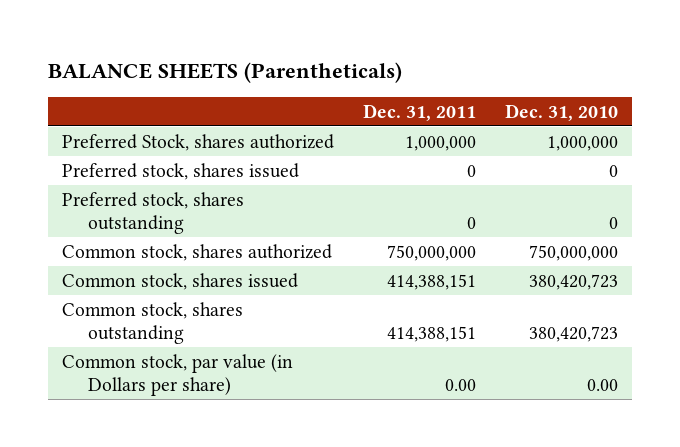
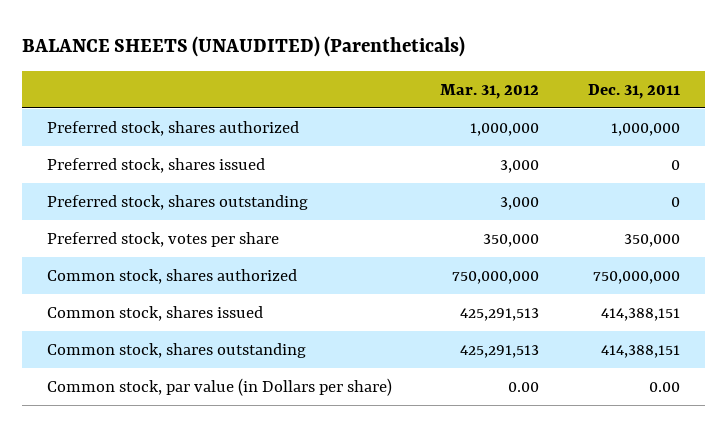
[47,61,402,83] BALANCE SHEETS (Parentheticals) -> [22,35,466,57] BALANCE SHEETS (UNAUDITED) (Parentheticals)
[504,103,618,121] Dec. 31, 2010 -> none
none -> [440,83,540,99] Mar. 31, 2012
[62,133,335,151] Preferred Stock, shares authorized -> [46,120,299,136] Preferred stock, shares authorized
none -> [46,231,279,247] Preferred stock, votes per share

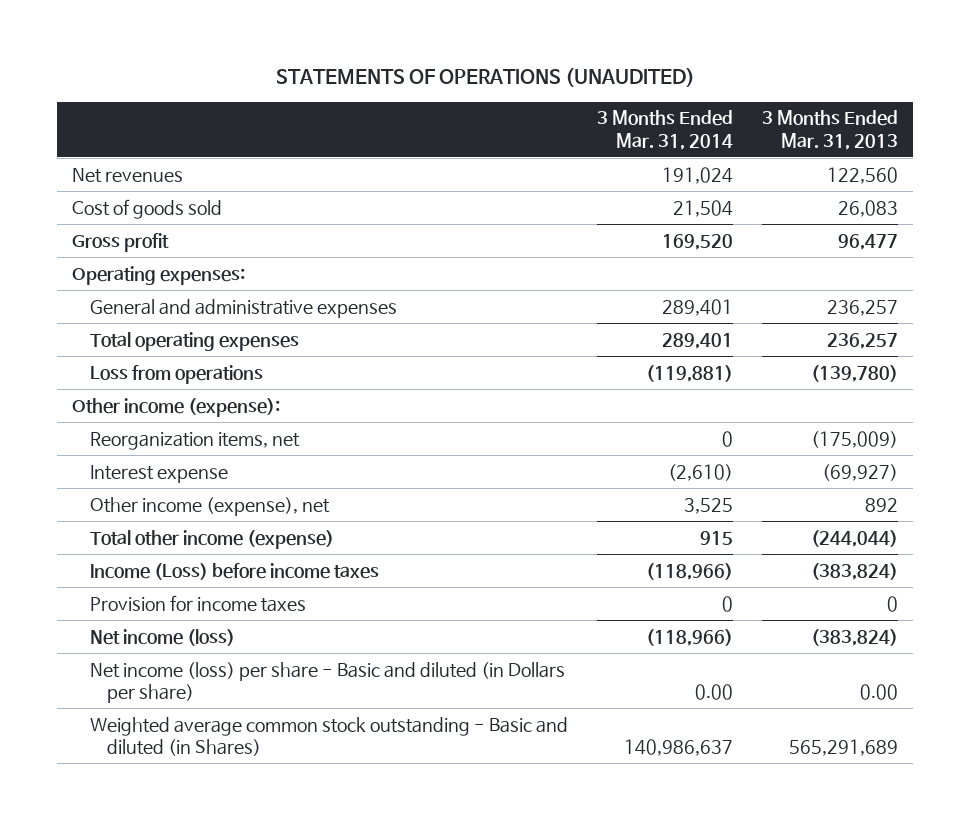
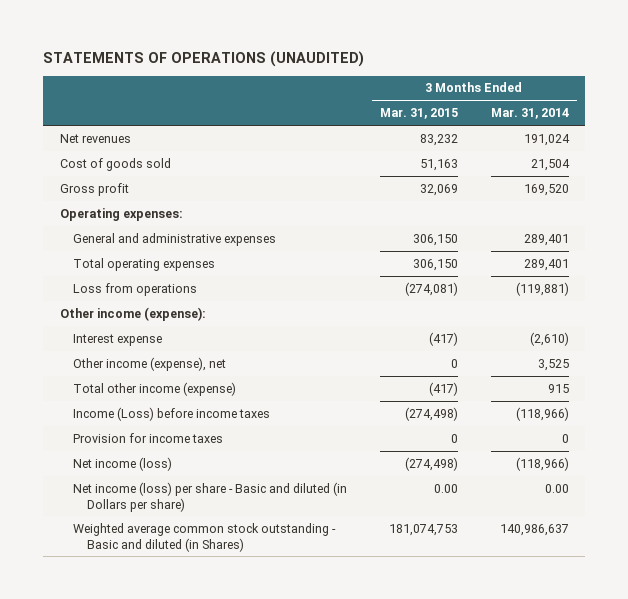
[762,110,899,150] 3 Months Ended Mar. 31, 2013 -> none
none -> [379,108,458,120] Mar. 31, 2015
[89,431,300,450] Reorganization items, net -> none

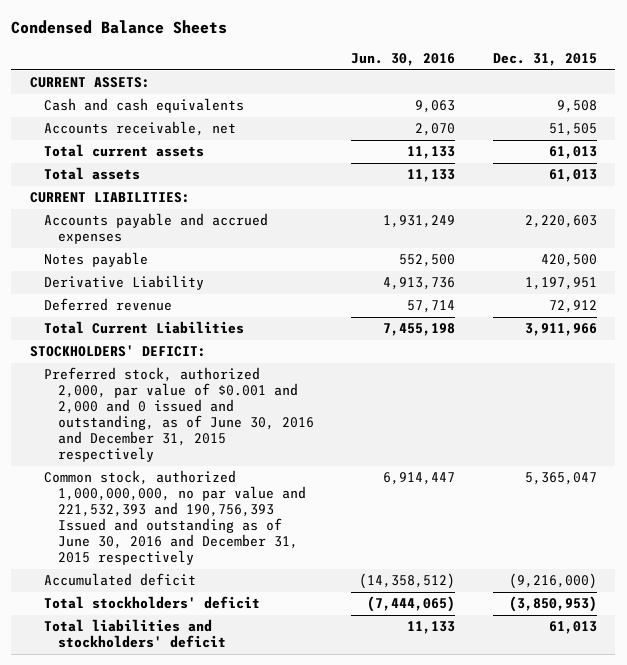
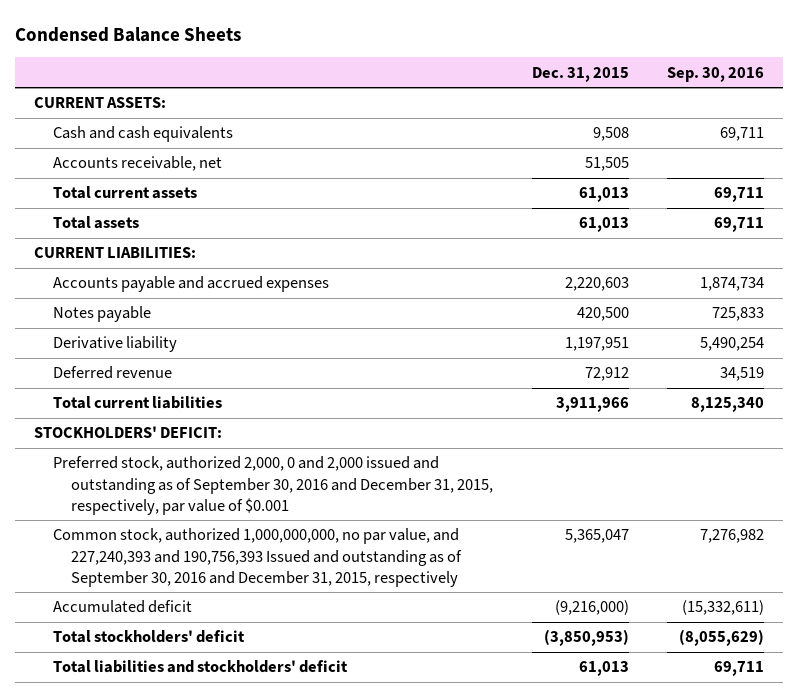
[351,52,456,66] Jun. 30, 2016 -> none
none -> [667,66,765,82] Sep. 30, 2016
[43,275,204,291] Derivative Liability -> [52,336,177,353] Derivative liability
[43,321,244,335] Total Current Liabilities -> [52,396,222,410] Total current liabilities
[43,367,314,463] Preferred stock, authorized 2,000, par value of $0.001 and 2,000 and 0 issued and outstanding, as of June 30, 2016 and December 31, 2015 respectively -> [52,456,494,515] Preferred stock, authorized 2,000, 0 and 2,000 issued and outstanding as of September 30, 2016 and December 31, 2015, respectively, par value of $0.001
[43,470,306,566] Common stock, authorized 1,000,000,000, no par value and 221,532,393 and 190,756,393 Issued and outstanding as of June 30, 2016 and December 31, 2015 respectively -> [52,528,463,587] Common stock, authorized 1,000,000,000, no par value, and 227,240,393 and 190,756,393 Issued and outstanding as of September 30, 2016 and December 31, 2015, respectively

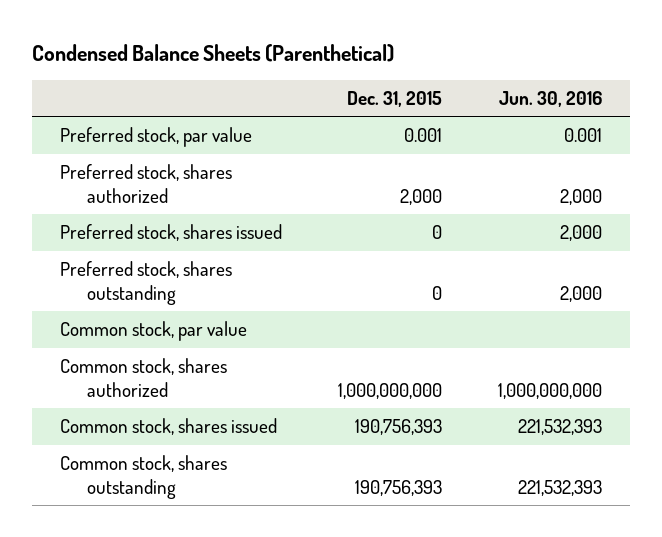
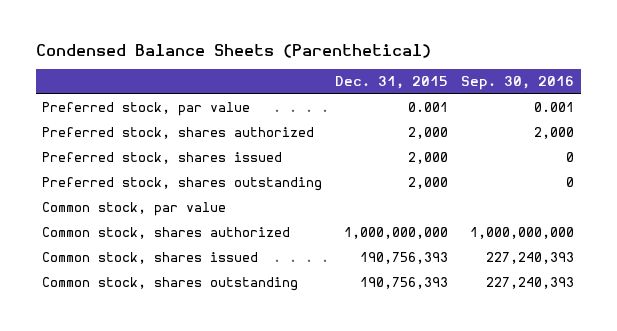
[498,90,602,107] Jun. 30, 2016 -> none
none -> [461,76,575,91] Sep. 30, 2016
[431,225,442,240] 0 -> [408,152,449,165] 2,000
[431,285,442,300] 0 -> [408,177,449,190] 2,000

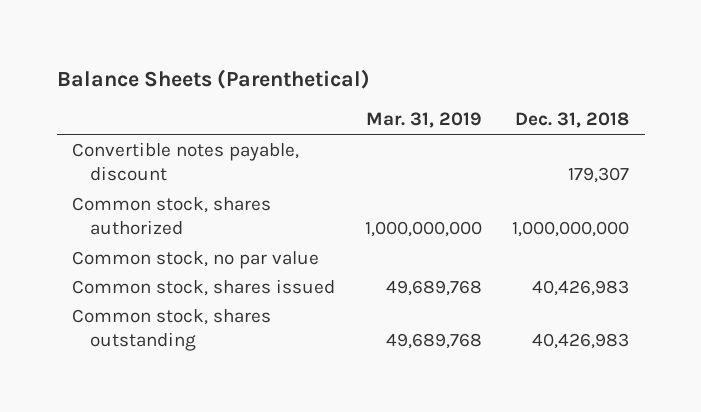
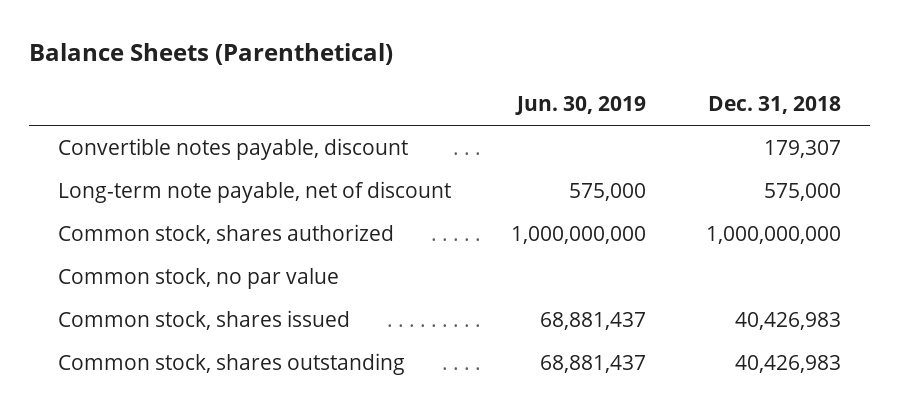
[366,112,483,129] Mar. 31, 2019 -> none
none -> [515,96,647,116] Jun. 30, 2019
none -> [58,180,452,203] Long-term note payable, net of discount

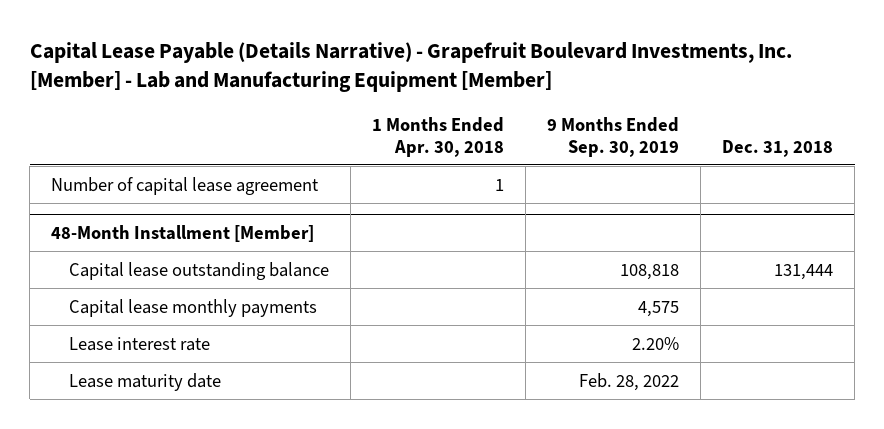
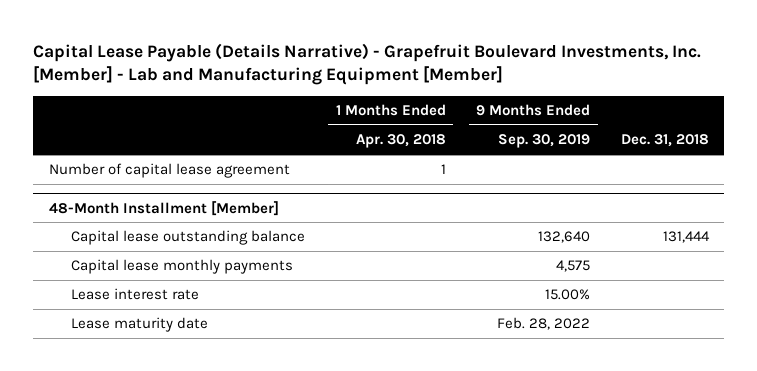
[620,263,680,280] 108,818 -> [538,231,591,244] 132,640
[632,336,680,350] 2.20% -> [545,289,591,301] 15.00%

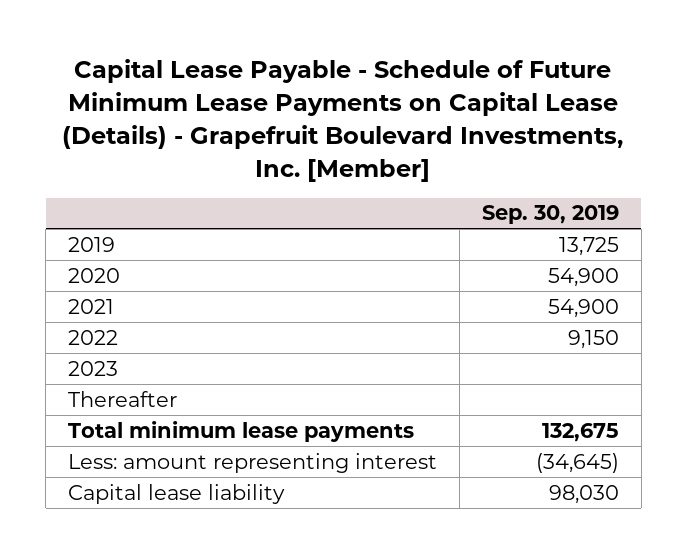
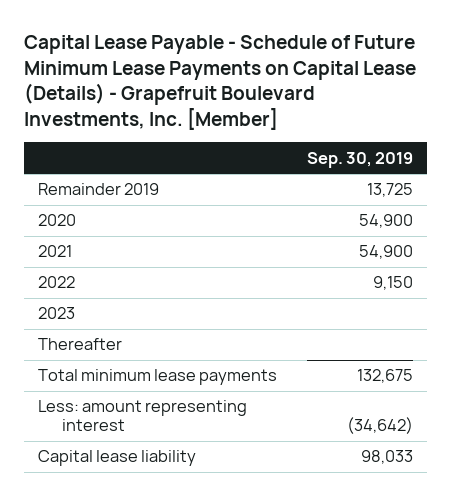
[68,236,116,252] 2019 -> [38,183,160,196] Remainder 2019
[535,452,619,473] (34,645) -> [346,417,413,435] (34,642)
[548,484,619,504] 98,030 -> [360,450,413,465] 98,033

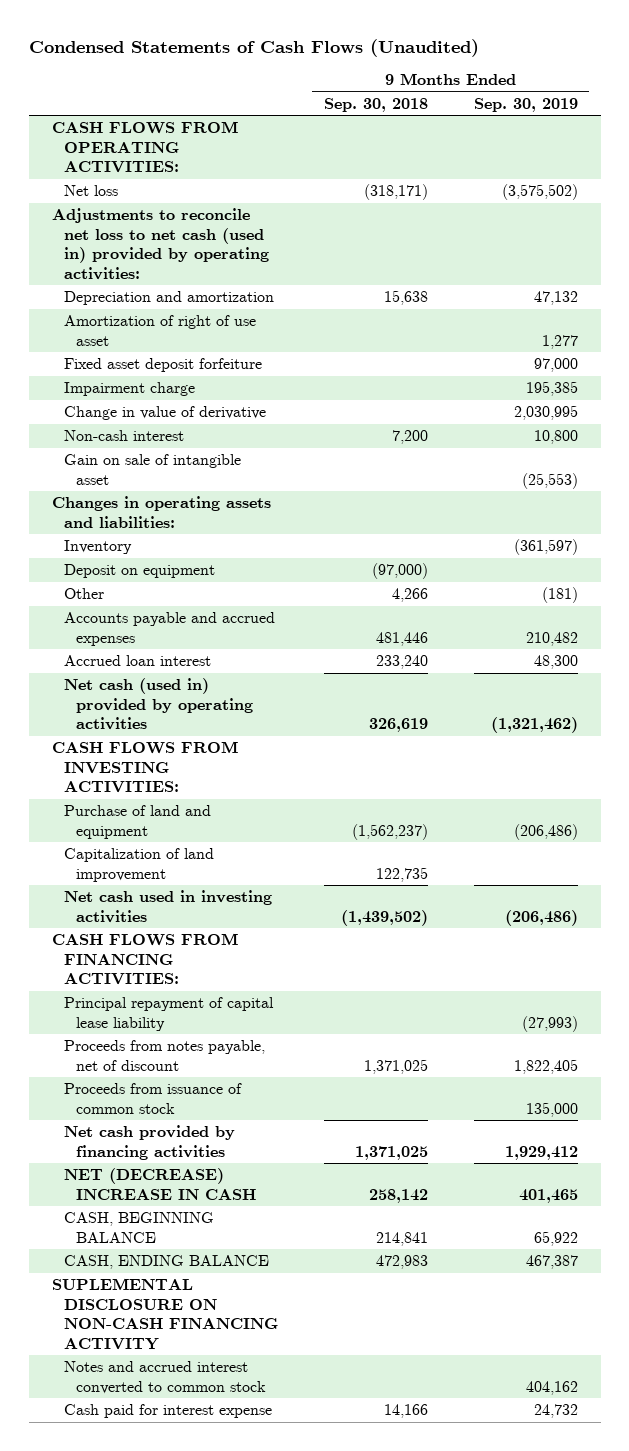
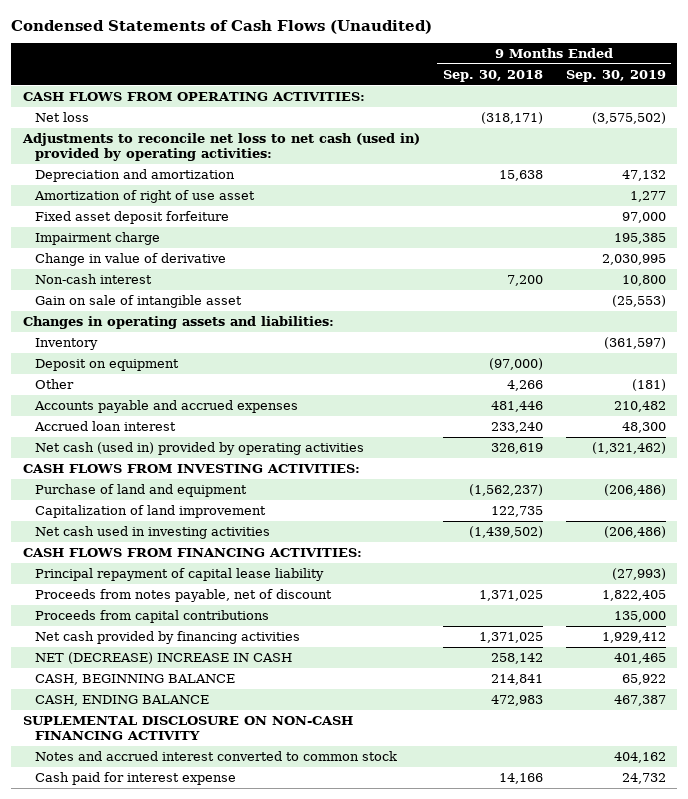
[63,1083,242,1114] Proceeds from issuance of common stock -> [35,609,270,623] Proceeds from capital contributions

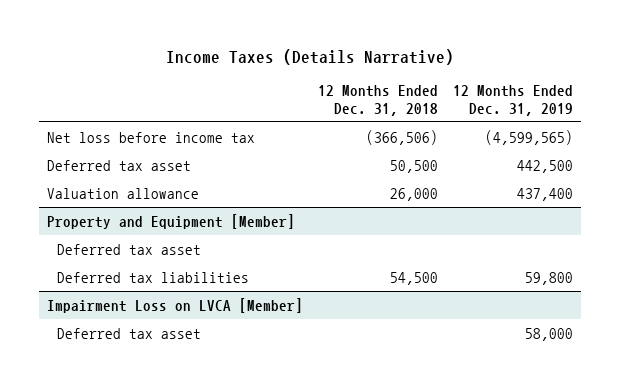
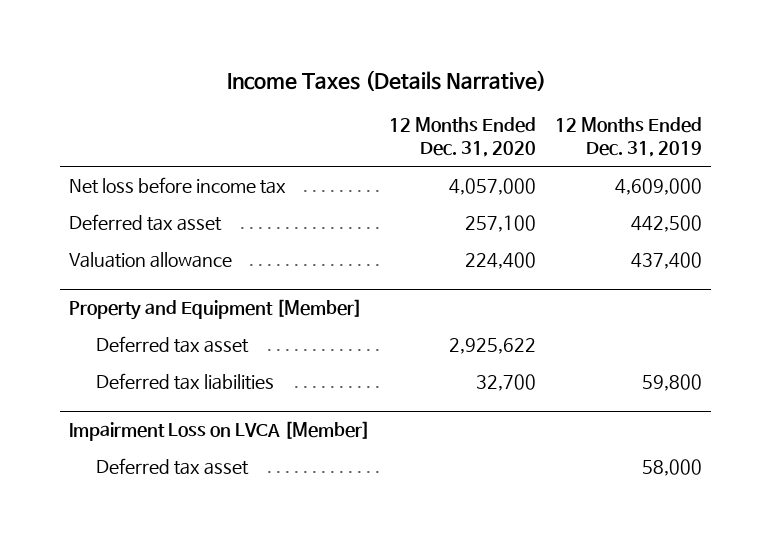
[317,85,438,116] 12 Months Ended Dec. 31, 2018 -> none
none -> [389,117,537,158] 12 Months Ended Dec. 31, 2020
[485,129,574,145] (4,599,565) -> [614,177,702,195] 4,609,000

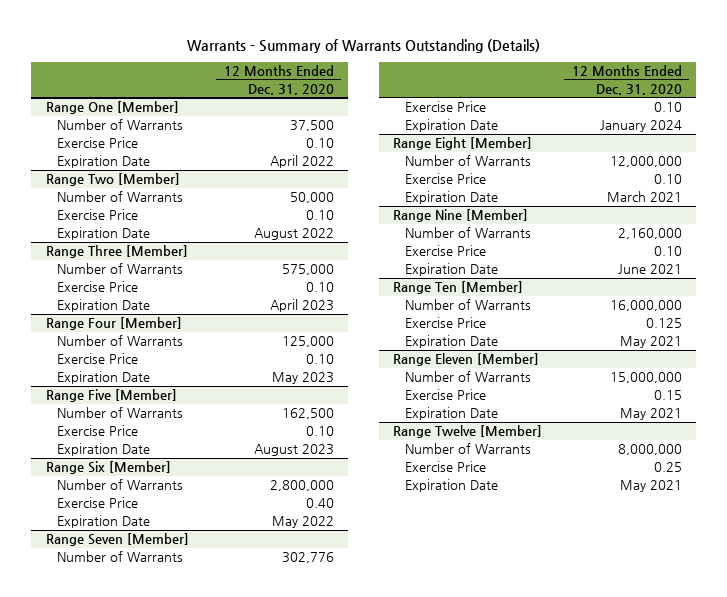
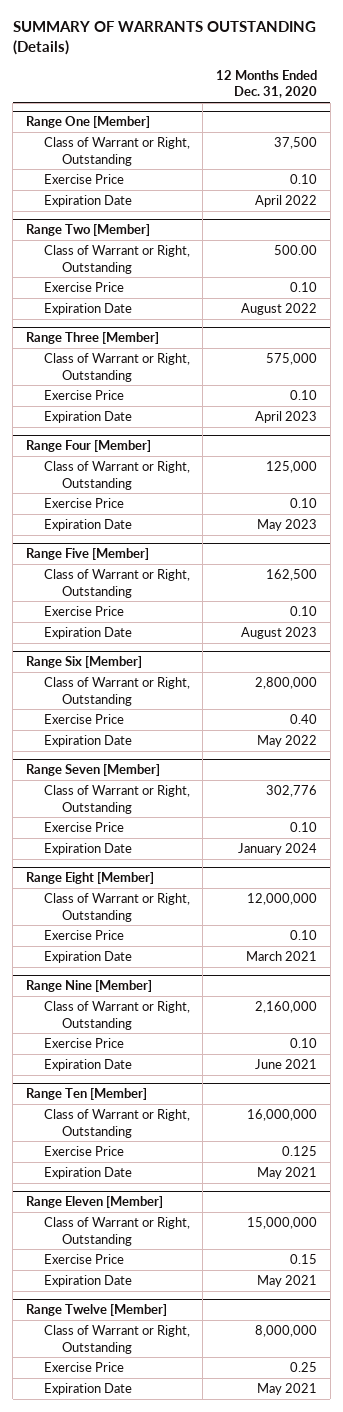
[186,38,540,53] Warrants - Summary of Warrants Outstanding (Details) -> [12,21,316,56] SUMMARY OF WARRANTS OUTSTANDING (Details)
[56,119,183,131] Number of Warrants -> [43,137,190,166] Class of Warrant or Right, Outstanding
[56,191,183,203] Number of Warrants -> [43,245,190,274] Class of Warrant or Right, Outstanding
[289,192,334,204] 50,000 -> [274,245,318,256] 500.00
[56,263,183,275] Number of Warrants -> [43,353,190,382] Class of Warrant or Right, Outstanding
[56,335,183,347] Number of Warrants -> [43,461,190,490] Class of Warrant or Right, Outstanding
[56,407,183,419] Number of Warrants -> [43,569,190,598] Class of Warrant or Right, Outstanding
[56,479,183,491] Number of Warrants -> [43,677,190,706] Class of Warrant or Right, Outstanding
[56,551,183,563] Number of Warrants -> [43,785,190,814] Class of Warrant or Right, Outstanding
[404,155,531,167] Number of Warrants -> [43,893,190,922] Class of Warrant or Right, Outstanding
[404,227,531,239] Number of Warrants -> [43,1001,190,1030] Class of Warrant or Right, Outstanding
[404,299,531,311] Number of Warrants -> [43,1109,190,1138] Class of Warrant or Right, Outstanding
[404,371,531,383] Number of Warrants -> [43,1217,190,1246] Class of Warrant or Right, Outstanding
[404,443,531,455] Number of Warrants -> [43,1325,190,1354] Class of Warrant or Right, Outstanding

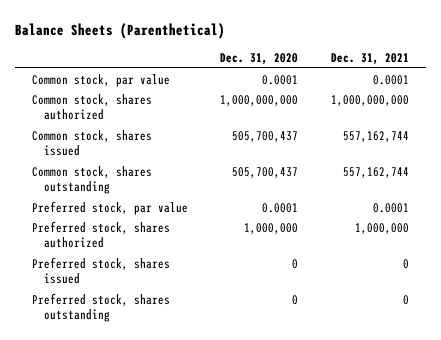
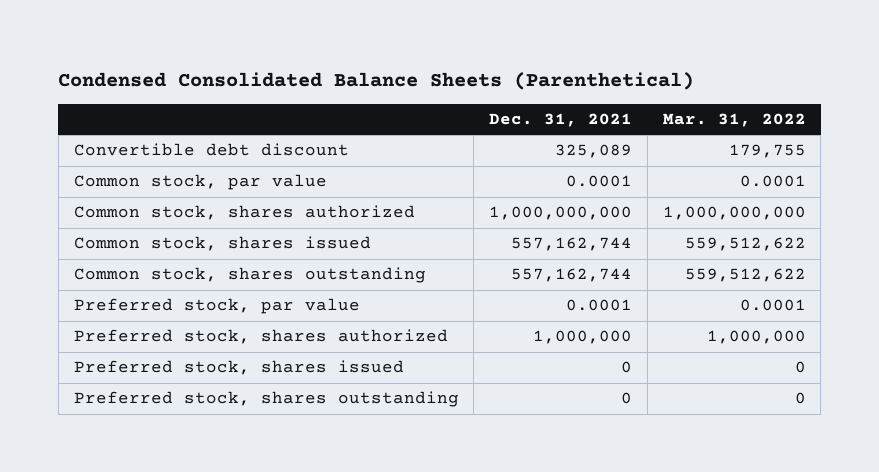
[15,22,226,39] Balance Sheets (Parenthetical) -> [58,71,695,90] Condensed Consolidated Balance Sheets (Parenthetical)
[220,52,299,65] Dec. 31, 2020 -> none
none -> [662,113,806,128] Mar. 31, 2022
none -> [73,143,349,157] Convertible debt discount

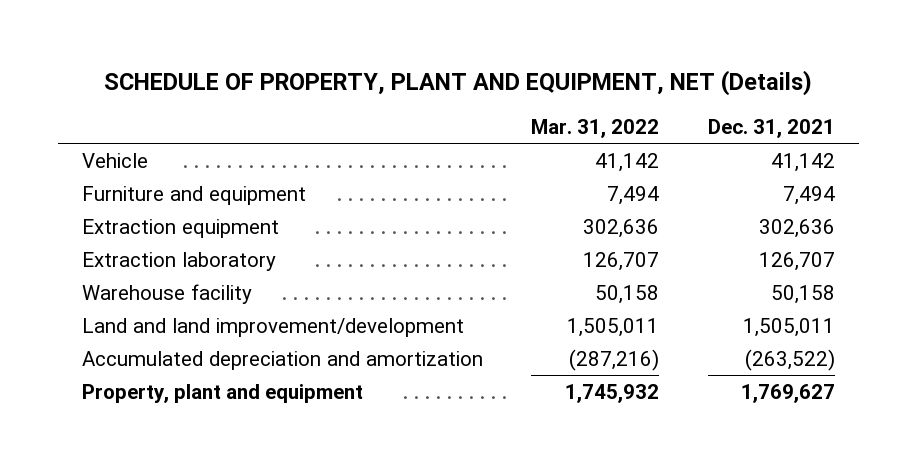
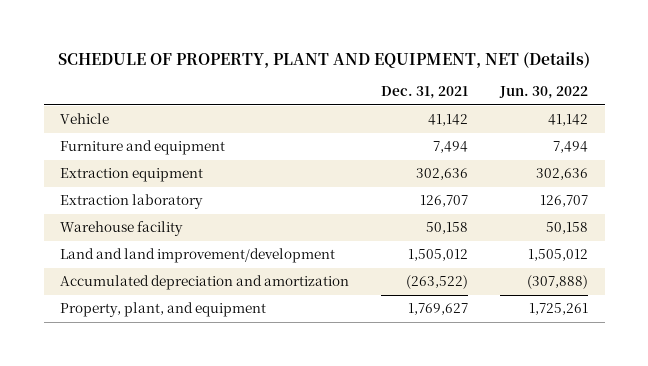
[531,119,660,139] Mar. 31, 2022 -> none
none -> [499,86,589,100] Jun. 30, 2022
[742,317,835,337] 1,505,011 -> [408,249,469,262] 1,505,012
[81,383,363,403] Property, plant and equipment -> [59,302,266,318] Property, plant, and equipment

